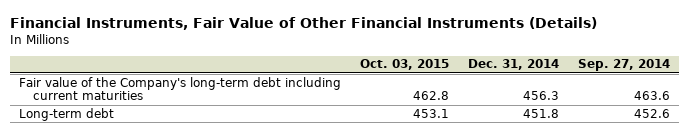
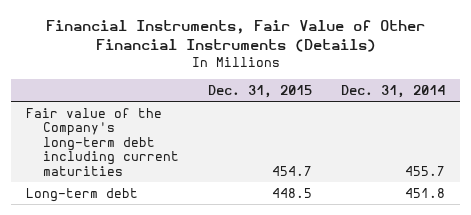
[360,59,450,71] Oct. 03, 2015 -> none
[577,59,670,72] Sep. 27, 2014 -> none
none -> [208,84,313,98] Dec. 31, 2015
[522,91,559,101] 456.3 -> [405,165,446,176] 455.7

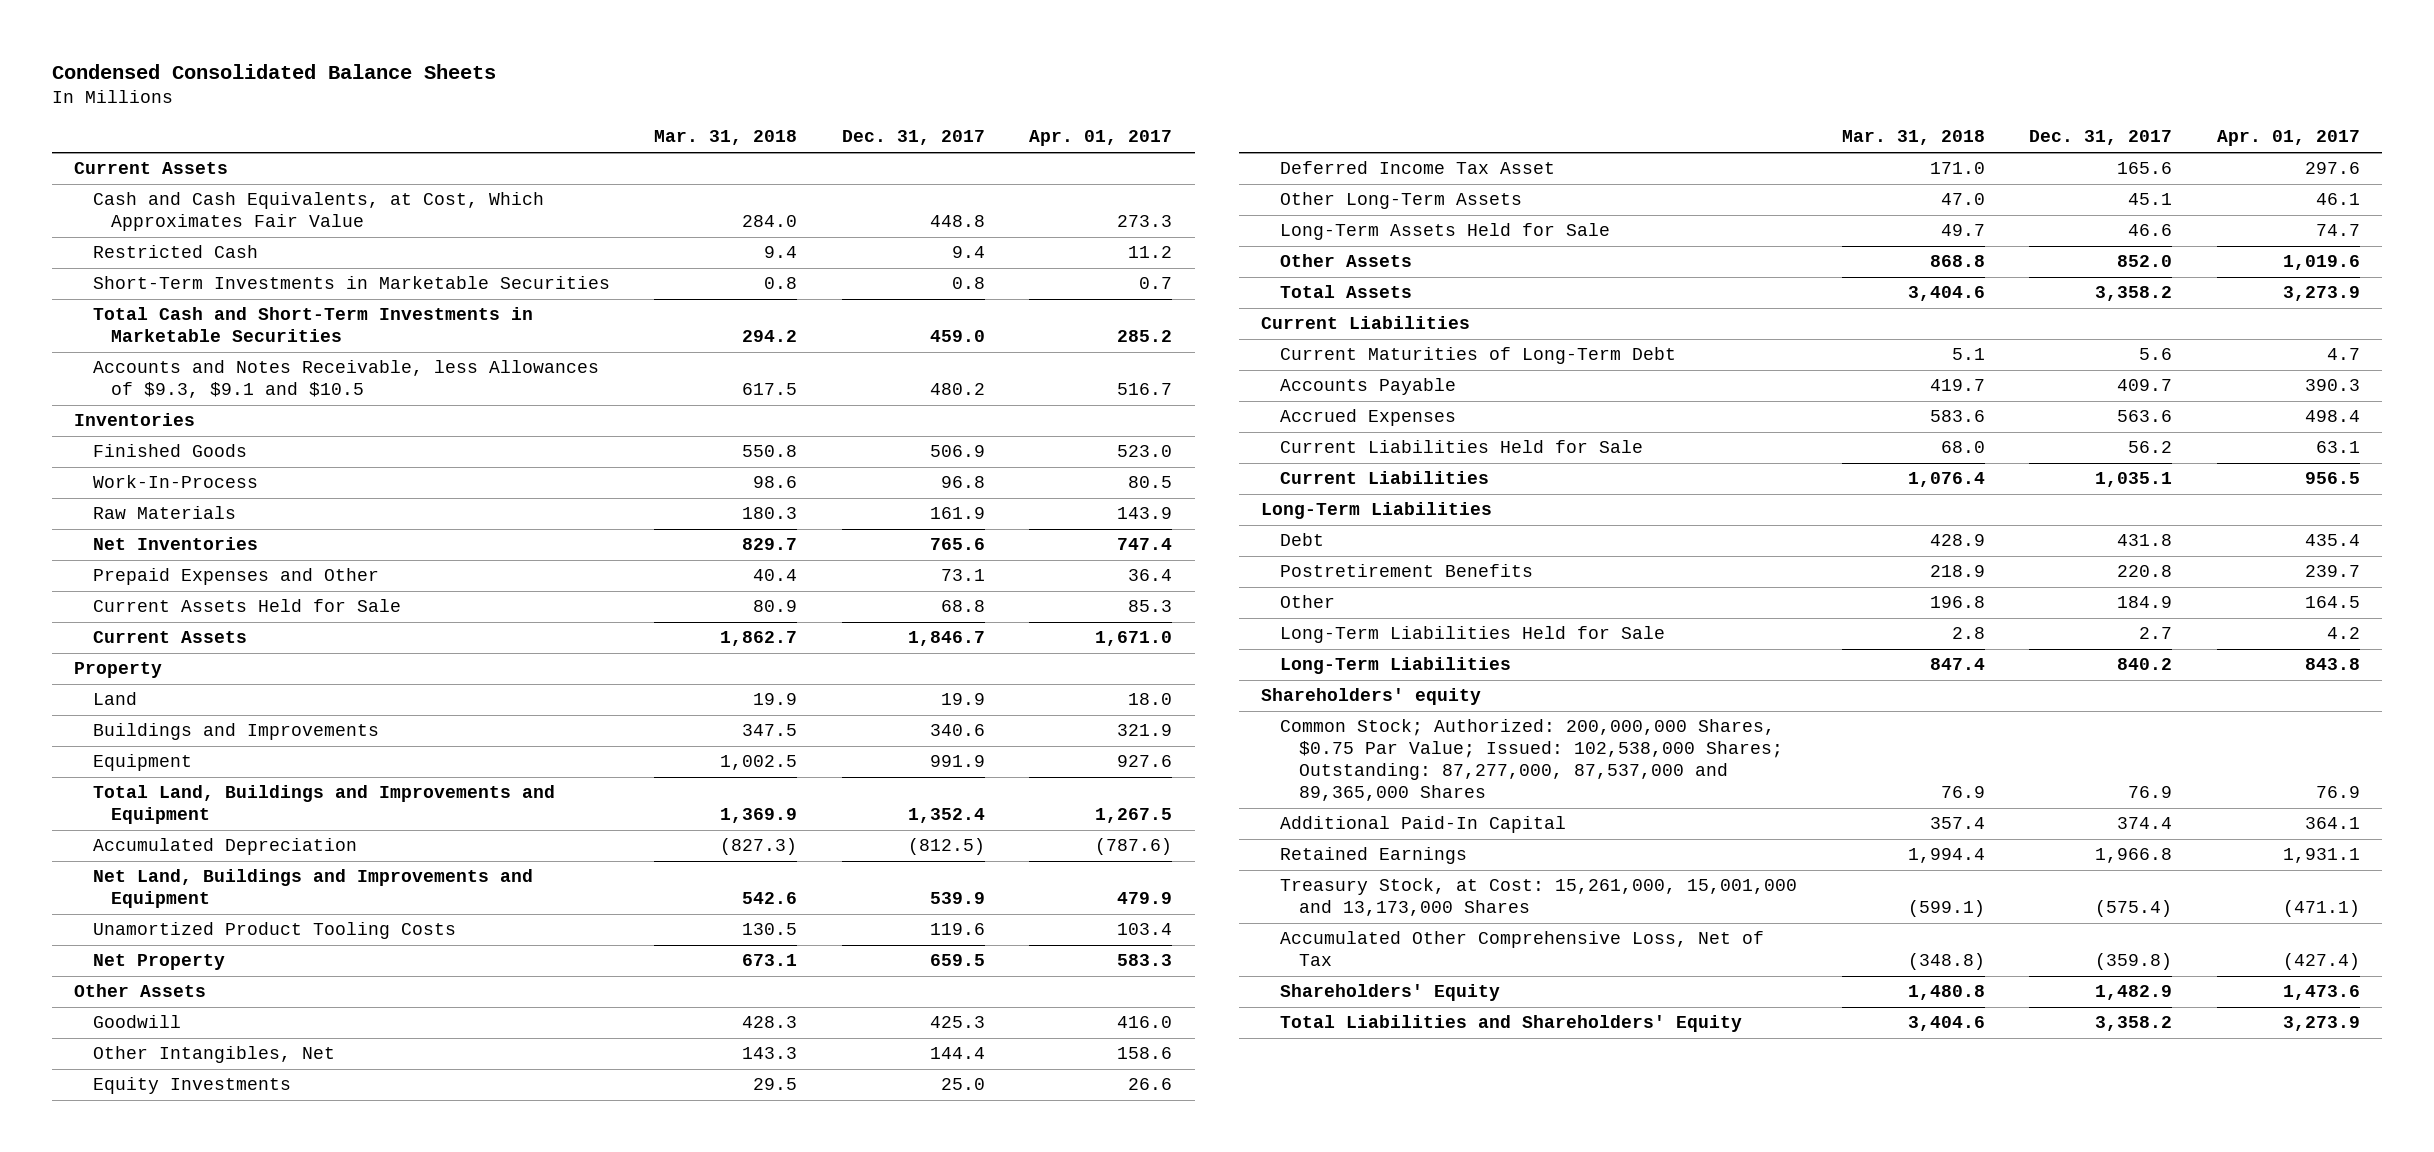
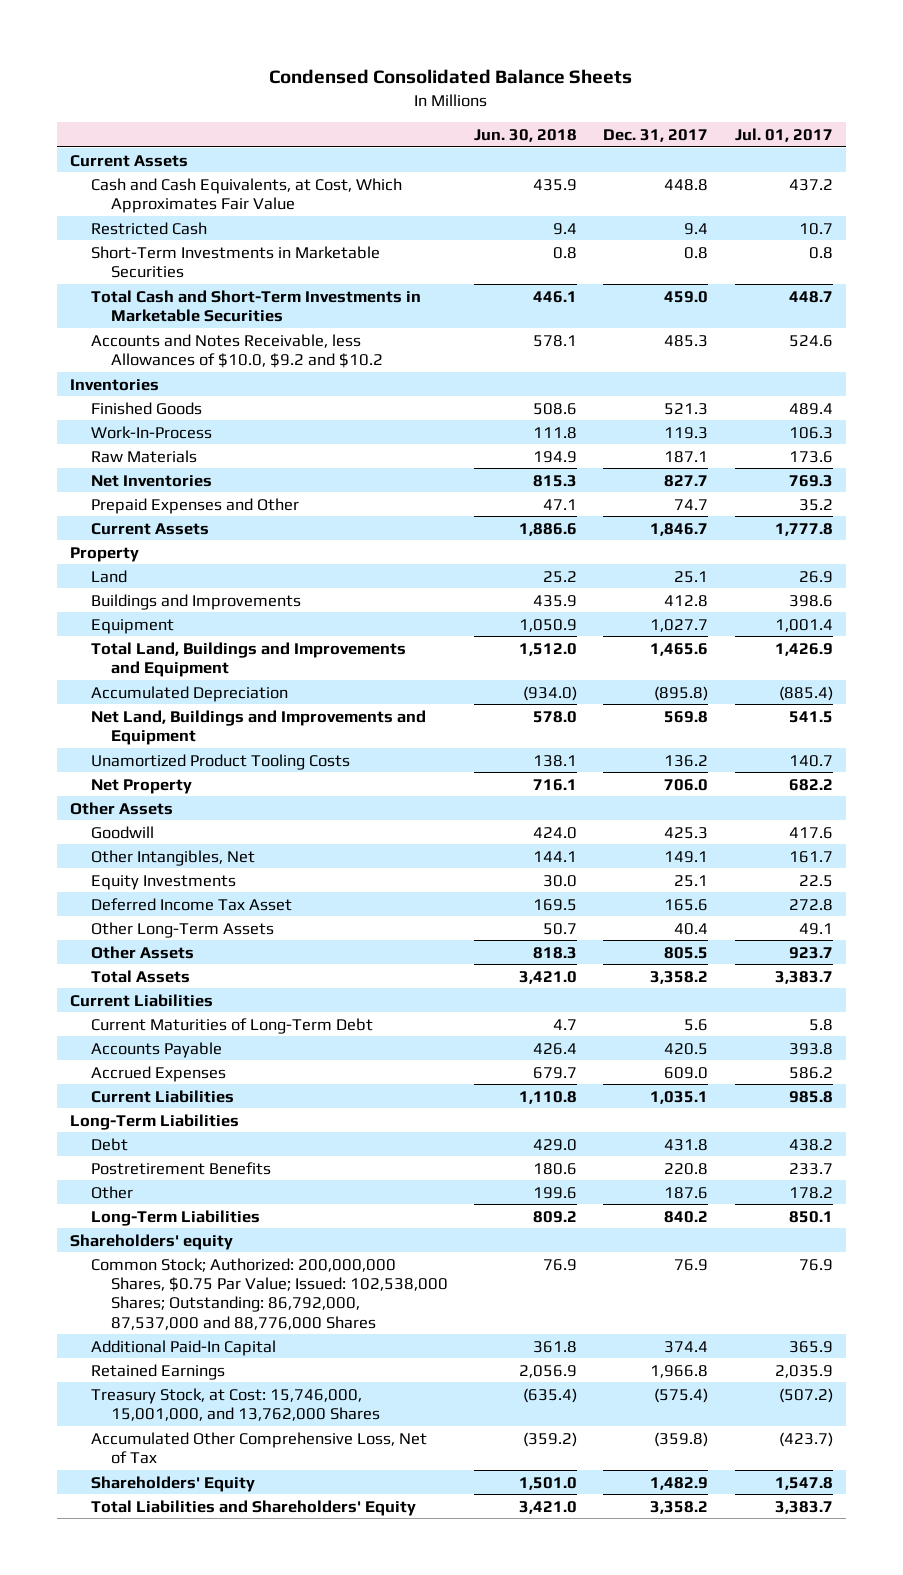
[654,130,798,146] Mar. 31, 2018 -> none
[1029,130,1173,147] Apr. 01, 2017 -> none
none -> [474,128,578,142] Jun. 30, 2018
none -> [734,127,833,142] Jul. 01, 2017
[92,360,599,399] Accounts and Notes Receivable, less Allowances of $9.3, $9.1 and $10.5 -> [90,333,384,368] Accounts and Notes Receivable, less Allowances of $10.0, $9.2 and $10.2
[929,383,985,396] 480.2 -> [664,334,709,347] 485.3
[92,599,401,613] Current Assets Held for Sale -> none
[929,445,985,458] 506.9 -> [664,402,709,415] 521.3
[940,476,985,489] 96.8 -> [664,426,709,439] 119.3
[929,507,985,520] 161.9 -> [664,450,709,463] 187.1
[929,538,985,551] 765.6 -> [664,474,709,487] 827.7
[940,569,985,582] 73.1 -> [674,498,709,510] 74.7
[940,693,985,706] 19.9 -> [674,570,709,583] 25.1
[929,724,985,737] 340.6 -> [664,594,709,607] 412.8
[929,755,985,768] 991.9 -> [650,618,709,632] 1,027.7
[907,808,985,824] 1,352.4 -> [650,642,709,656] 1,465.6
[907,838,985,856] (812.5) -> [654,685,709,701] (895.8)
[929,892,985,905] 539.9 -> [664,710,709,723] 569.8
[929,923,985,936] 119.6 -> [664,754,709,767] 136.2
[929,954,985,967] 659.5 -> [664,778,709,791] 706.0
[929,1047,985,1060] 144.4 -> [664,850,709,863] 149.1
[940,1078,985,1091] 25.0 -> [674,874,709,887] 25.1
[1279,223,1610,241] Long-Term Assets Held for Sale -> none
[2128,193,2173,206] 45.1 -> [674,922,709,935] 40.4
[2117,255,2173,268] 852.0 -> [664,946,709,959] 805.5
[1279,440,1643,454] Current Liabilities Held for Sale -> none
[2117,379,2173,392] 409.7 -> [664,1042,709,1055] 420.5
[2117,410,2173,423] 563.6 -> [664,1066,709,1079] 609.0
[1279,626,1665,644] Long-Term Liabilities Held for Sale -> none
[2117,596,2173,609] 184.9 -> [664,1186,709,1199] 187.6
[1279,719,1783,801] Common Stock; Authorized: 200,000,000 Shares, $0.75 Par Value; Issued: 102,538,000 Shares; Outstanding: 87,277,000, 87,537,000 and 89,365,000 Shares -> [90,1257,449,1330] Common Stock; Authorized: 200,000,000 Shares, $0.75 Par Value; Issued: 102,538,000 Shares; Outstanding: 86,792,000, 87,537,000 and 88,776,000 Shares
[1279,878,1797,917] Treasury Stock, at Cost: 15,261,000, 15,001,000 and 13,173,000 Shares -> [90,1387,381,1421] Treasury Stock, at Cost: 15,746,000, 15,001,000, and 13,762,000 Shares

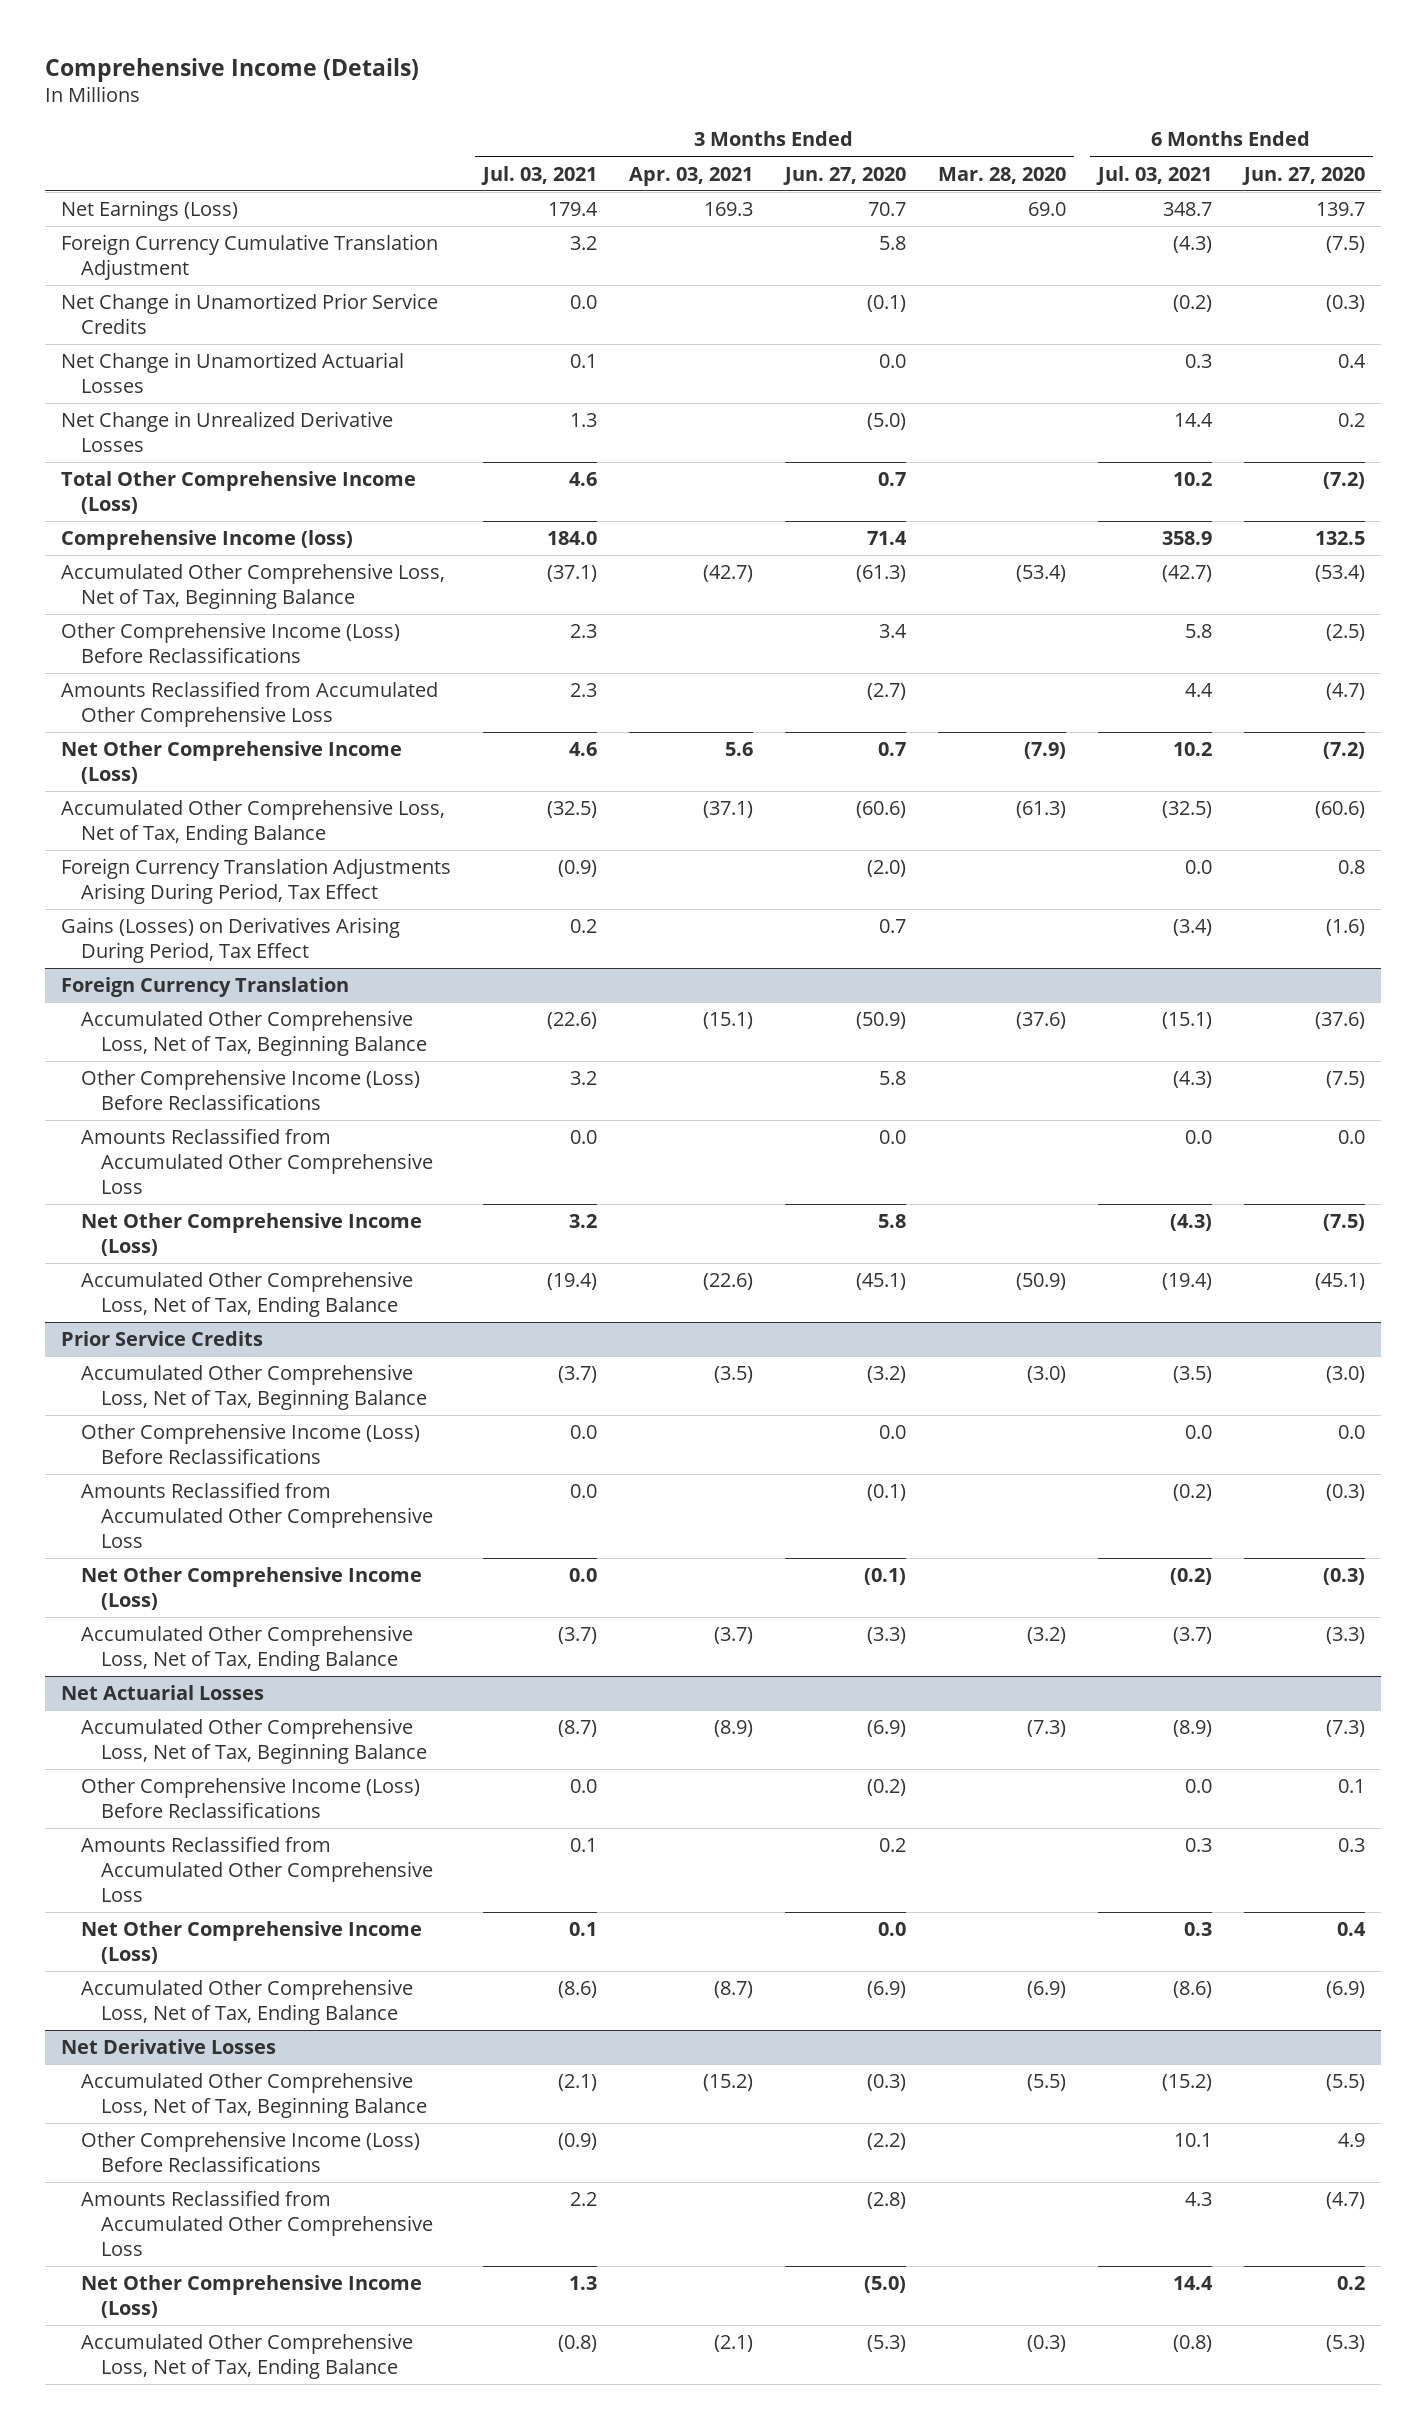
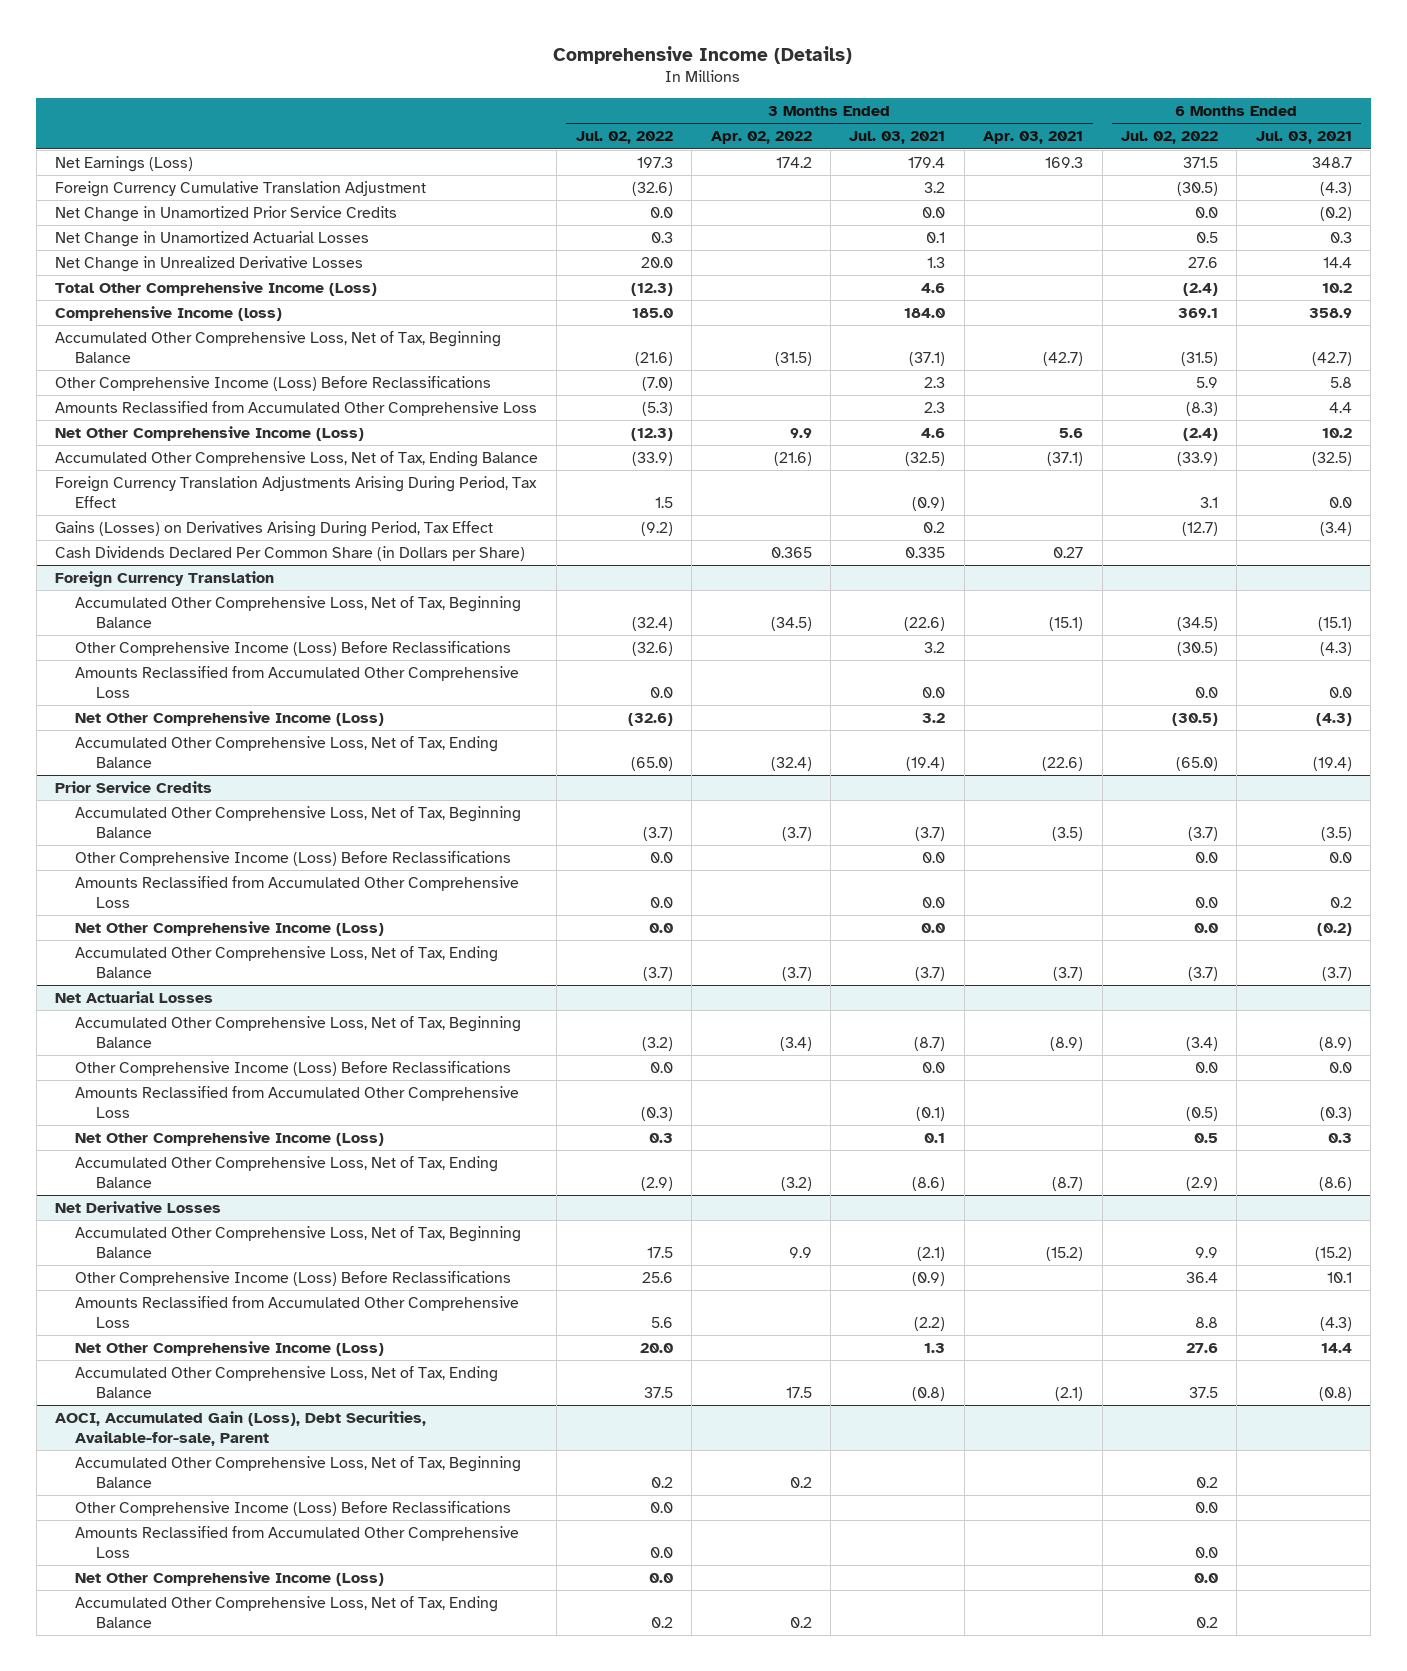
[782,166,906,185] Jun. 27, 2020 -> none
[937,166,1066,184] Mar. 28, 2020 -> none
[1241,166,1365,185] Jun. 27, 2020 -> none
none -> [575,131,673,145] Jul. 02, 2022
none -> [710,131,812,145] Apr. 02, 2022
none -> [1120,131,1218,145] Jul. 02, 2022
none -> [54,546,525,562] Cash Dividends Declared Per Common Share (in Dollars per Share)
[1172,1484,1212,1502] (0.2) -> [1329,896,1352,908] 0.2
[569,1838,597,1853] 0.1 -> [916,1106,946,1121] (0.1)
[1184,1838,1212,1853] 0.3 -> [1319,1106,1352,1121] (0.3)
[569,2192,597,2207] 2.2 -> [914,1316,946,1331] (2.2)
[1184,2192,1212,2207] 4.3 -> [1319,1316,1352,1331] (4.3)
none -> [54,1411,426,1446] AOCI, Accumulated Gain (Loss), Debt Securities, Available-for-sale, Parent
none -> [75,1456,522,1488] Accumulated Other Comprehensive Loss, Net of Tax, Beginning Balance
none -> [75,1501,512,1517] Other Comprehensive Income (Loss) Before Reclassifications
none -> [75,1526,520,1558] Amounts Reclassified from Accumulated Other Comprehensive Loss
none -> [75,1571,385,1587] Net Other Comprehensive Income (Loss)
none -> [75,1596,499,1628] Accumulated Other Comprehensive Loss, Net of Tax, Ending Balance

